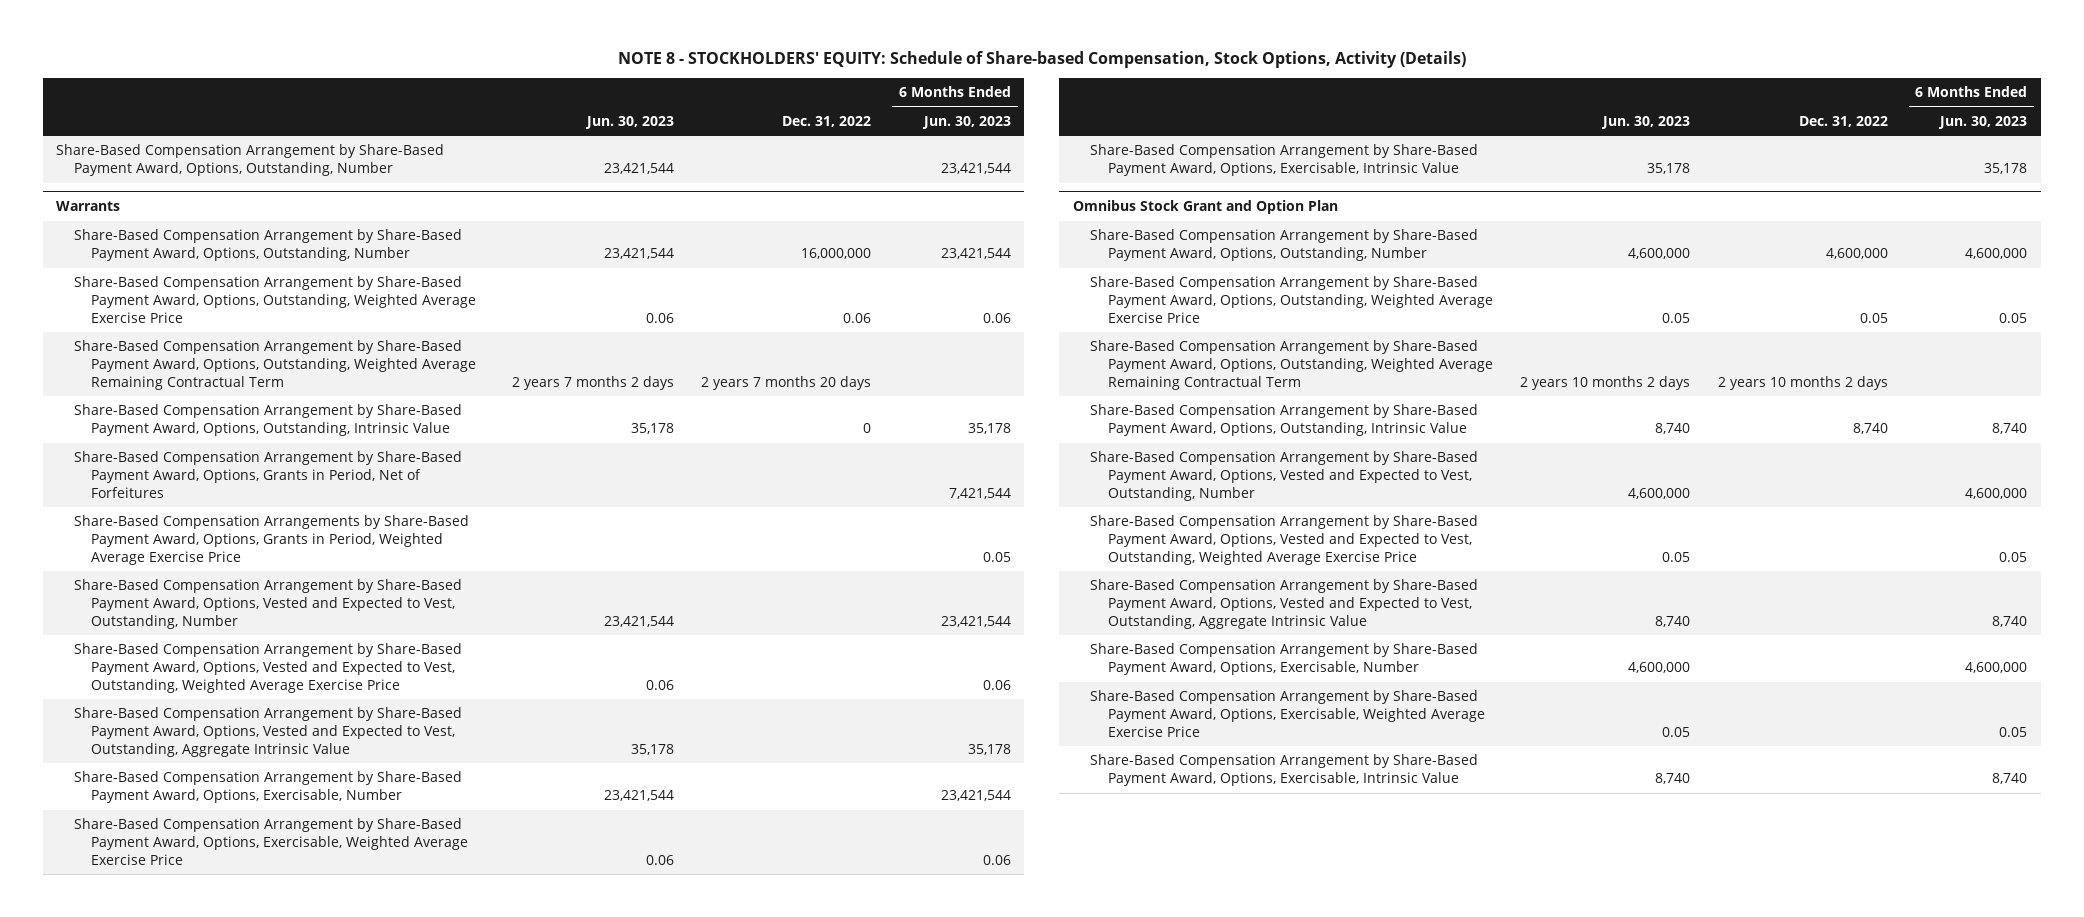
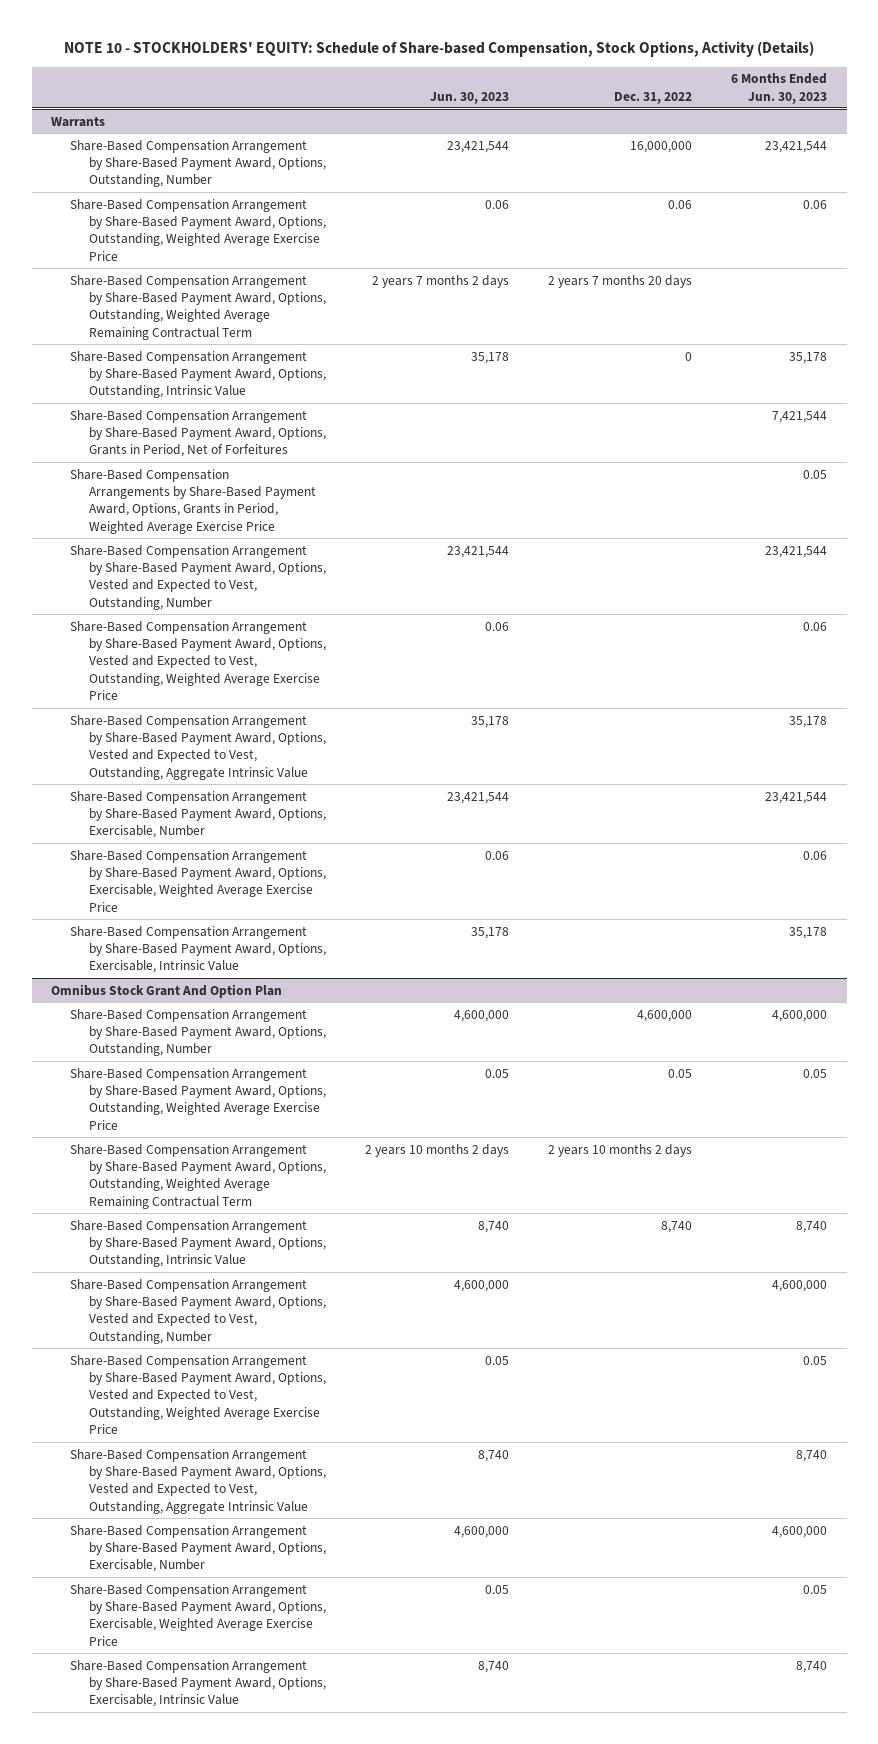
[617,51,1466,69] NOTE 8 - STOCKHOLDERS' EQUITY: Schedule of Share-based Compensation, Stock Options, Activity (Details) -> [64,40,815,57] NOTE 10 - STOCKHOLDERS' EQUITY: Schedule of Share-based Compensation, Stock Options, Activity (Details)
[56,144,445,177] Share-Based Compensation Arrangement by Share-Based Payment Award, Options, Outstanding, Number -> none
[1073,200,1339,215] Omnibus Stock Grant and Option Plan -> [51,983,283,998] Omnibus Stock Grant And Option Plan

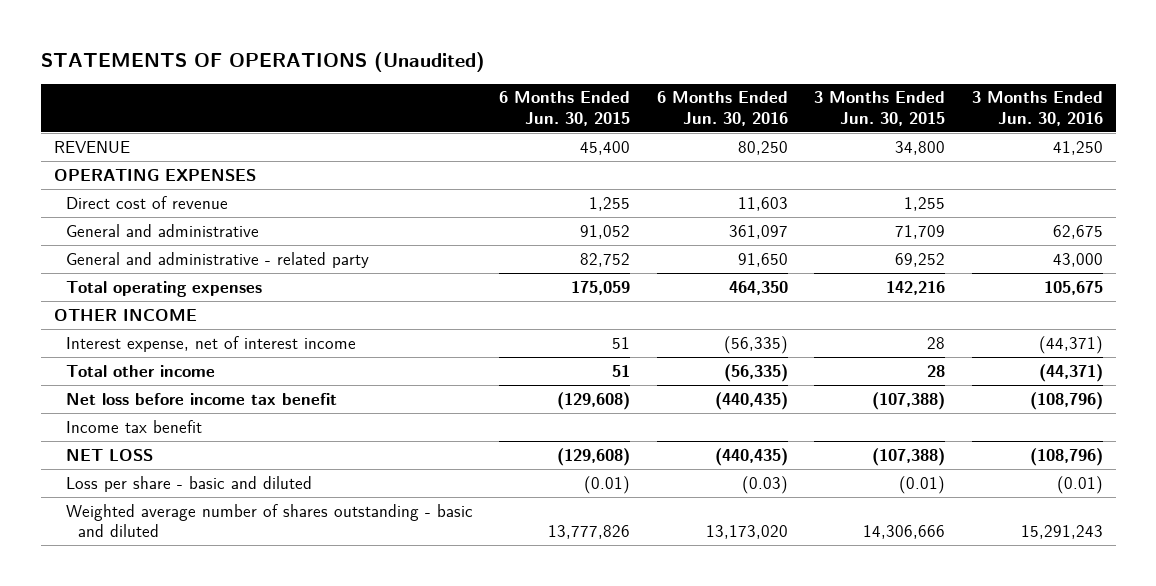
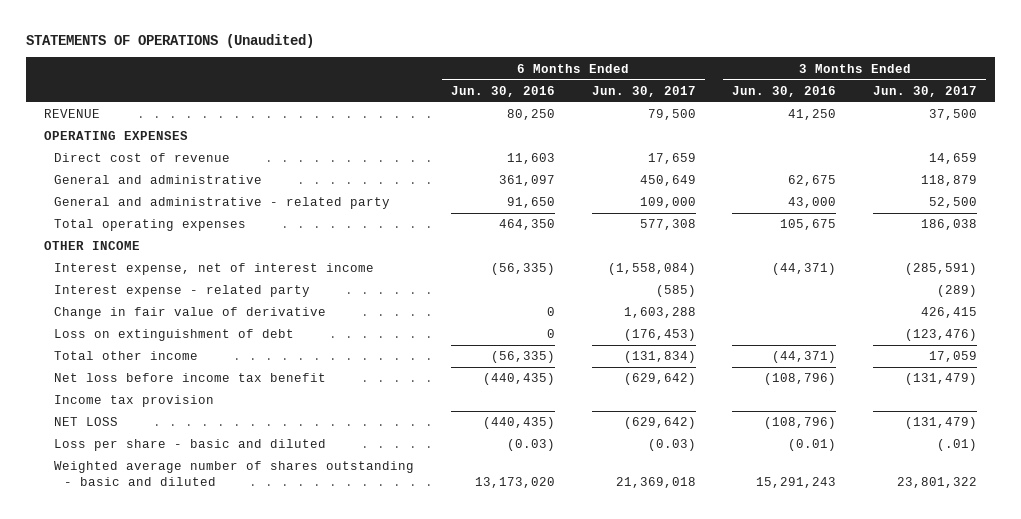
[499,91,631,126] 6 Months Ended Jun. 30, 2015 -> none
[814,91,946,126] 3 Months Ended Jun. 30, 2015 -> none
none -> [591,85,696,97] Jun. 30, 2017
none -> [873,85,978,97] Jun. 30, 2017
none -> [54,285,311,298] Interest expense - related party
none -> [54,307,327,320] Change in fair value of derivative
none -> [54,329,295,342] Loss on extinguishment of debt
[66,419,203,433] Income tax benefit -> [54,395,215,408] Income tax provision

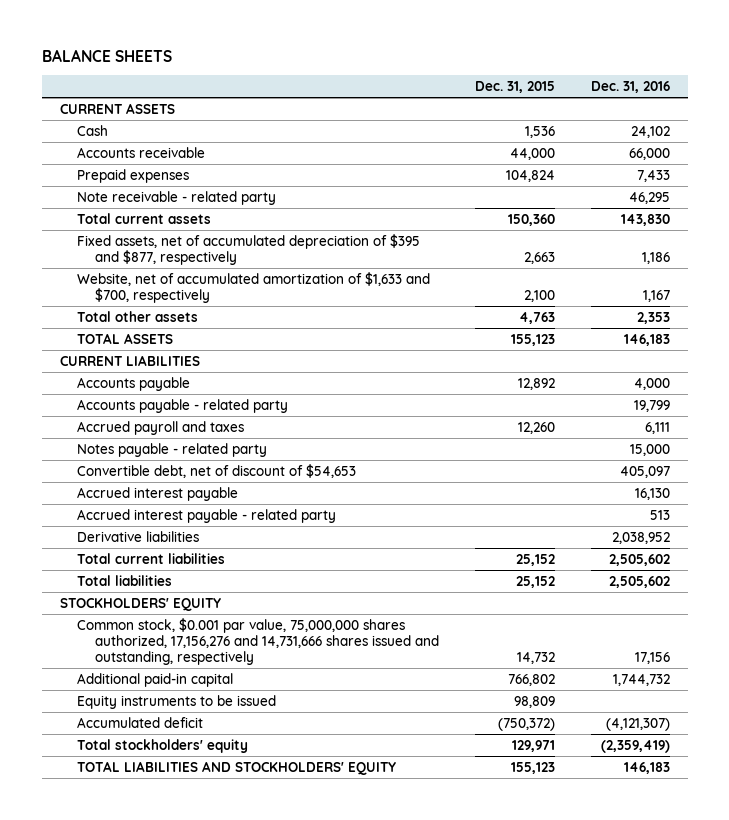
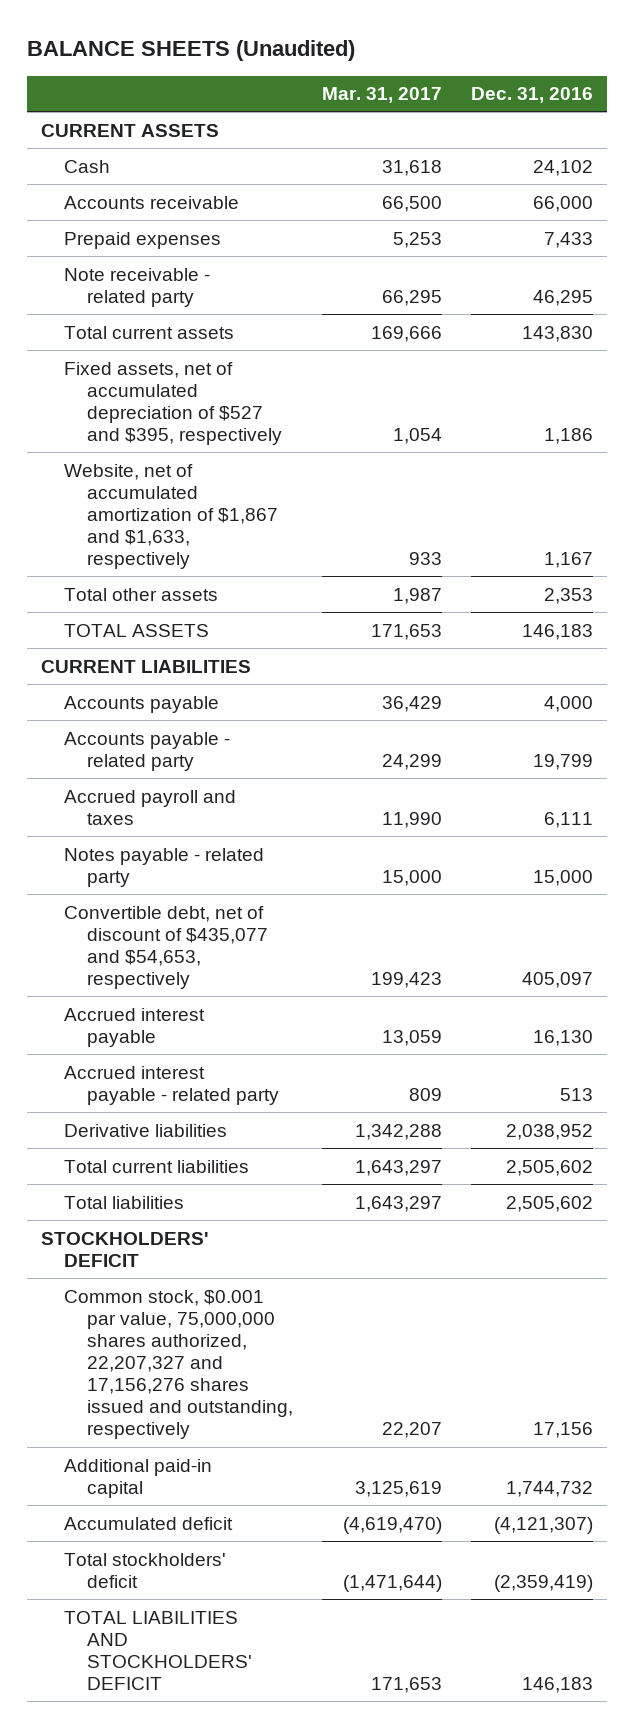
[41,49,172,63] BALANCE SHEETS -> [26,40,355,62] BALANCE SHEETS (Unaudited)
[474,81,555,94] Dec. 31, 2015 -> none
none -> [321,87,442,104] Mar. 31, 2017
[77,233,421,265] Fixed assets, net of accumulated depreciation of $395 and $877, respectively -> [64,361,282,445] Fixed assets, net of accumulated depreciation of $527 and $395, respectively
[77,271,431,303] Website, net of accumulated amortization of $1,633 and $700, respectively -> [64,463,278,569] Website, net of accumulated amortization of $1,867 and $1,633, respectively
[77,463,357,478] Convertible debt, net of discount of $54,653 -> [64,905,268,989] Convertible debt, net of discount of $435,077 and $54,653, respectively
[59,597,221,611] STOCKHOLDERS' EQUITY -> [41,1231,210,1267] STOCKHOLDERS' DEFICIT
[77,617,439,666] Common stock, $0.001 par value, 75,000,000 shares authorized, 17,156,276 and 14,731,666 shares issued and outstanding, respectively -> [64,1289,293,1440] Common stock, $0.001 par value, 75,000,000 shares authorized, 22,207,327 and 17,156,276 shares issued and outstanding, respectively
[77,694,277,709] Equity instruments to be issued -> none
[77,738,249,753] Total stockholders' equity -> [64,1552,227,1588] Total stockholders' deficit
[77,760,397,775] TOTAL LIABILITIES AND STOCKHOLDERS' EQUITY -> [64,1610,252,1690] TOTAL LIABILITIES AND STOCKHOLDERS' DEFICIT

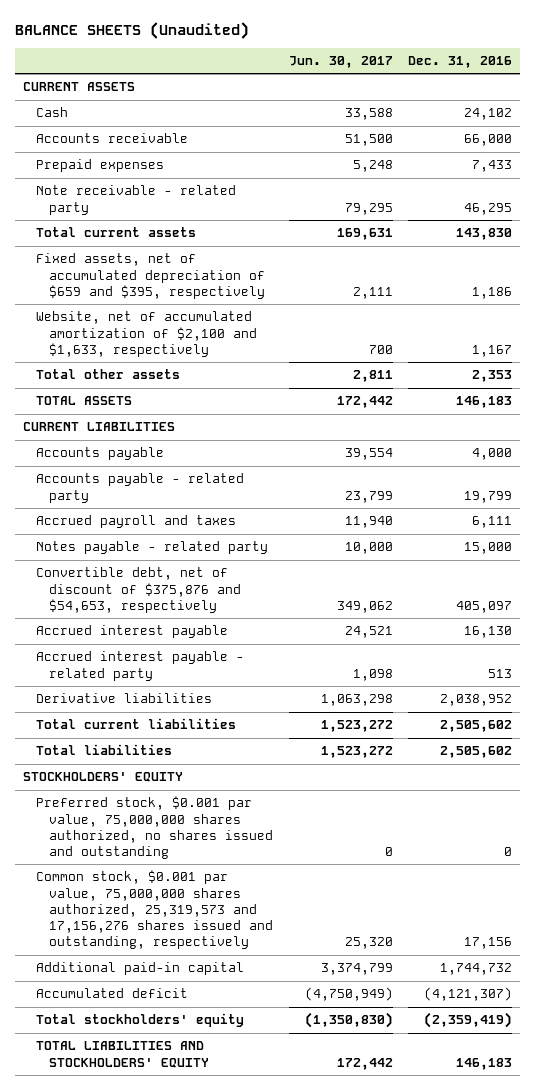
[321,87,442,104] Mar. 31, 2017 -> none
none -> [288,56,393,69] Jun. 30, 2017
[64,361,282,445] Fixed assets, net of accumulated depreciation of $527 and $395, respectively -> [35,253,266,299] Fixed assets, net of accumulated depreciation of $659 and $395, respectively
[64,463,278,569] Website, net of accumulated amortization of $1,867 and $1,633, respectively -> [35,311,258,357] Website, net of accumulated amortization of $2,100 and $1,633, respectively
[64,905,268,989] Convertible debt, net of discount of $435,077 and $54,653, respectively -> [35,567,242,613] Convertible debt, net of discount of $375,876 and $54,653, respectively
[41,1231,210,1267] STOCKHOLDERS' DEFICIT -> [22,772,183,783] STOCKHOLDERS' EQUITY
none -> [35,796,274,860] Preferred stock, $0.001 par value, 75,000,000 shares authorized, no shares issued and outstanding
[64,1289,293,1440] Common stock, $0.001 par value, 75,000,000 shares authorized, 22,207,327 and 17,156,276 shares issued and outstanding, respectively -> [35,870,274,950] Common stock, $0.001 par value, 75,000,000 shares authorized, 25,319,573 and 17,156,276 shares issued and outstanding, respectively
[64,1552,227,1588] Total stockholders' deficit -> [35,1013,244,1028] Total stockholders' equity
[64,1610,252,1690] TOTAL LIABILITIES AND STOCKHOLDERS' DEFICIT -> [35,1041,210,1068] TOTAL LIABILITIES AND STOCKHOLDERS' EQUITY

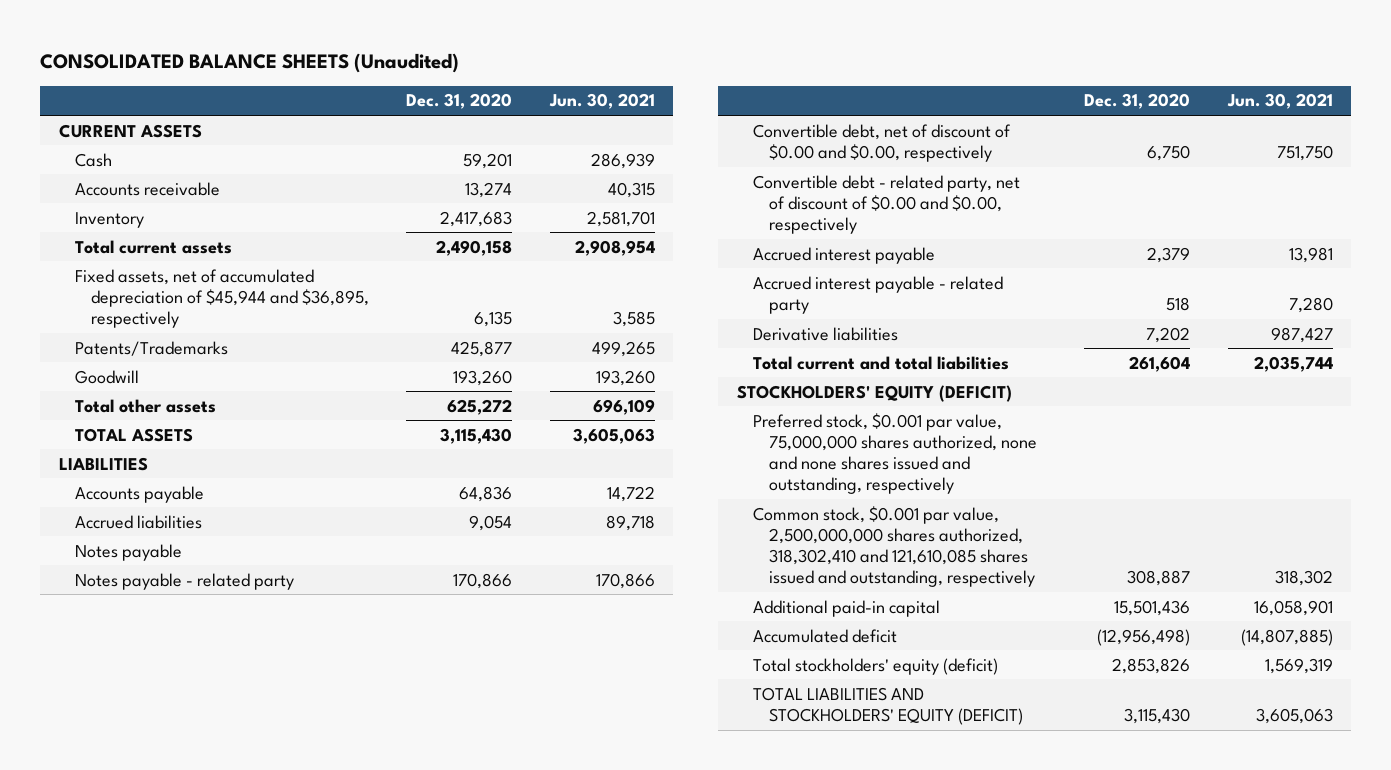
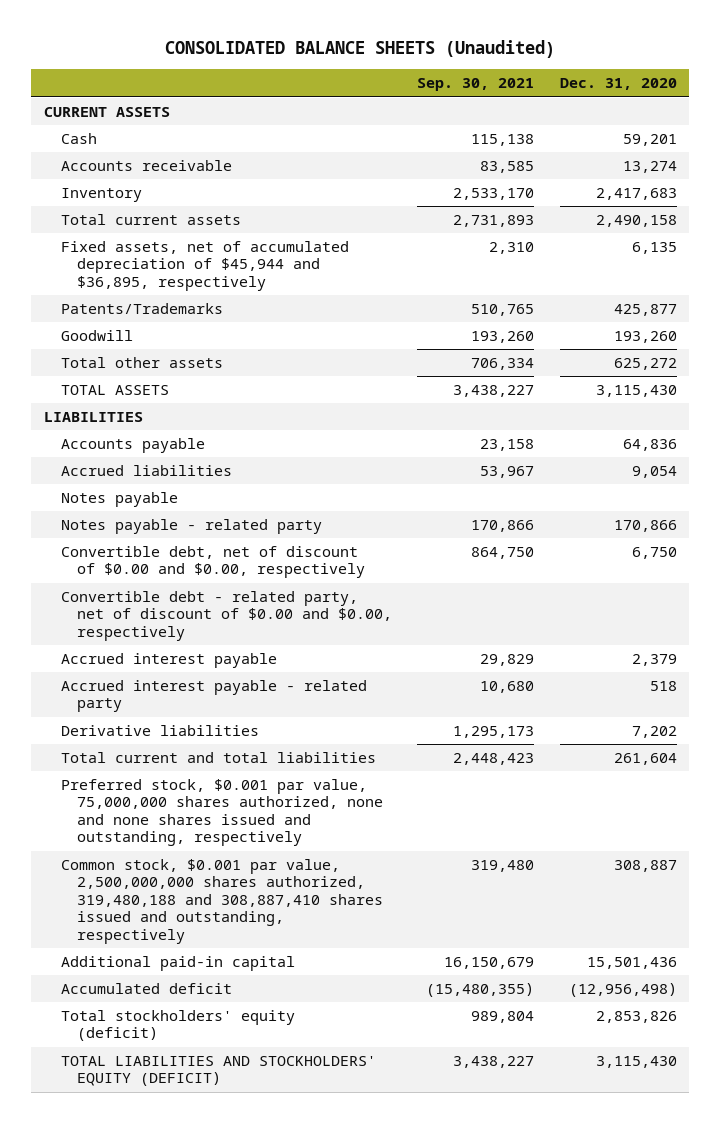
[548,93,655,110] Jun. 30, 2021 -> none
none -> [417,78,535,92] Sep. 30, 2021
[736,384,1012,402] STOCKHOLDERS' EQUITY (DEFICIT) -> none
[752,505,1035,587] Common stock, $0.001 par value, 2,500,000,000 shares authorized, 318,302,410 and 121,610,085 shares issued and outstanding, respectively -> [60,859,384,944] Common stock, $0.001 par value, 2,500,000,000 shares authorized, 319,480,188 and 308,887,410 shares issued and outstanding, respectively

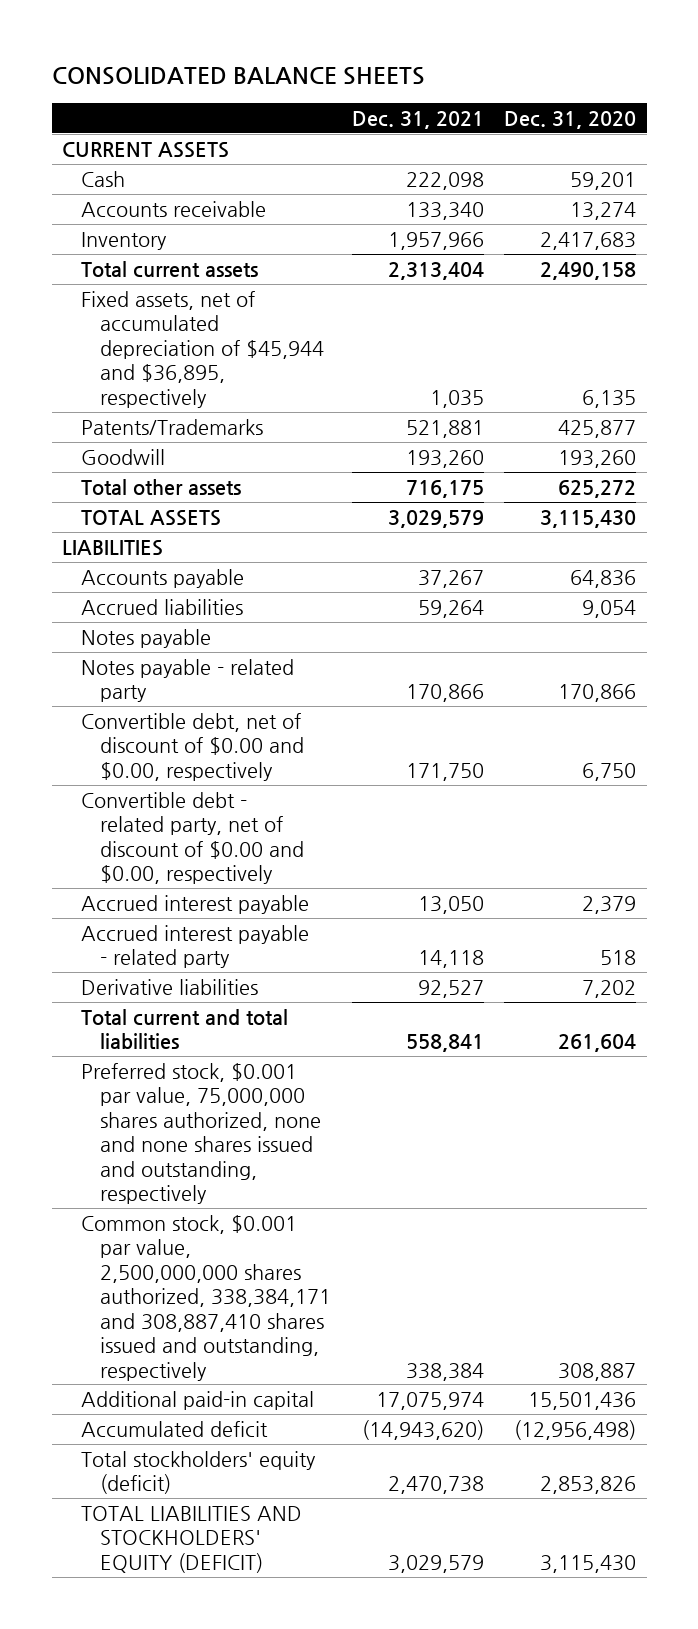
[165,40,556,59] CONSOLIDATED BALANCE SHEETS (Unaudited) -> [51,66,425,85] CONSOLIDATED BALANCE SHEETS
[417,78,535,92] Sep. 30, 2021 -> none
none -> [351,110,484,129] Dec. 31, 2021
[60,859,384,944] Common stock, $0.001 par value, 2,500,000,000 shares authorized, 319,480,188 and 308,887,410 shares issued and outstanding, respectively -> [81,1214,332,1381] Common stock, $0.001 par value, 2,500,000,000 shares authorized, 338,384,171 and 308,887,410 shares issued and outstanding, respectively

